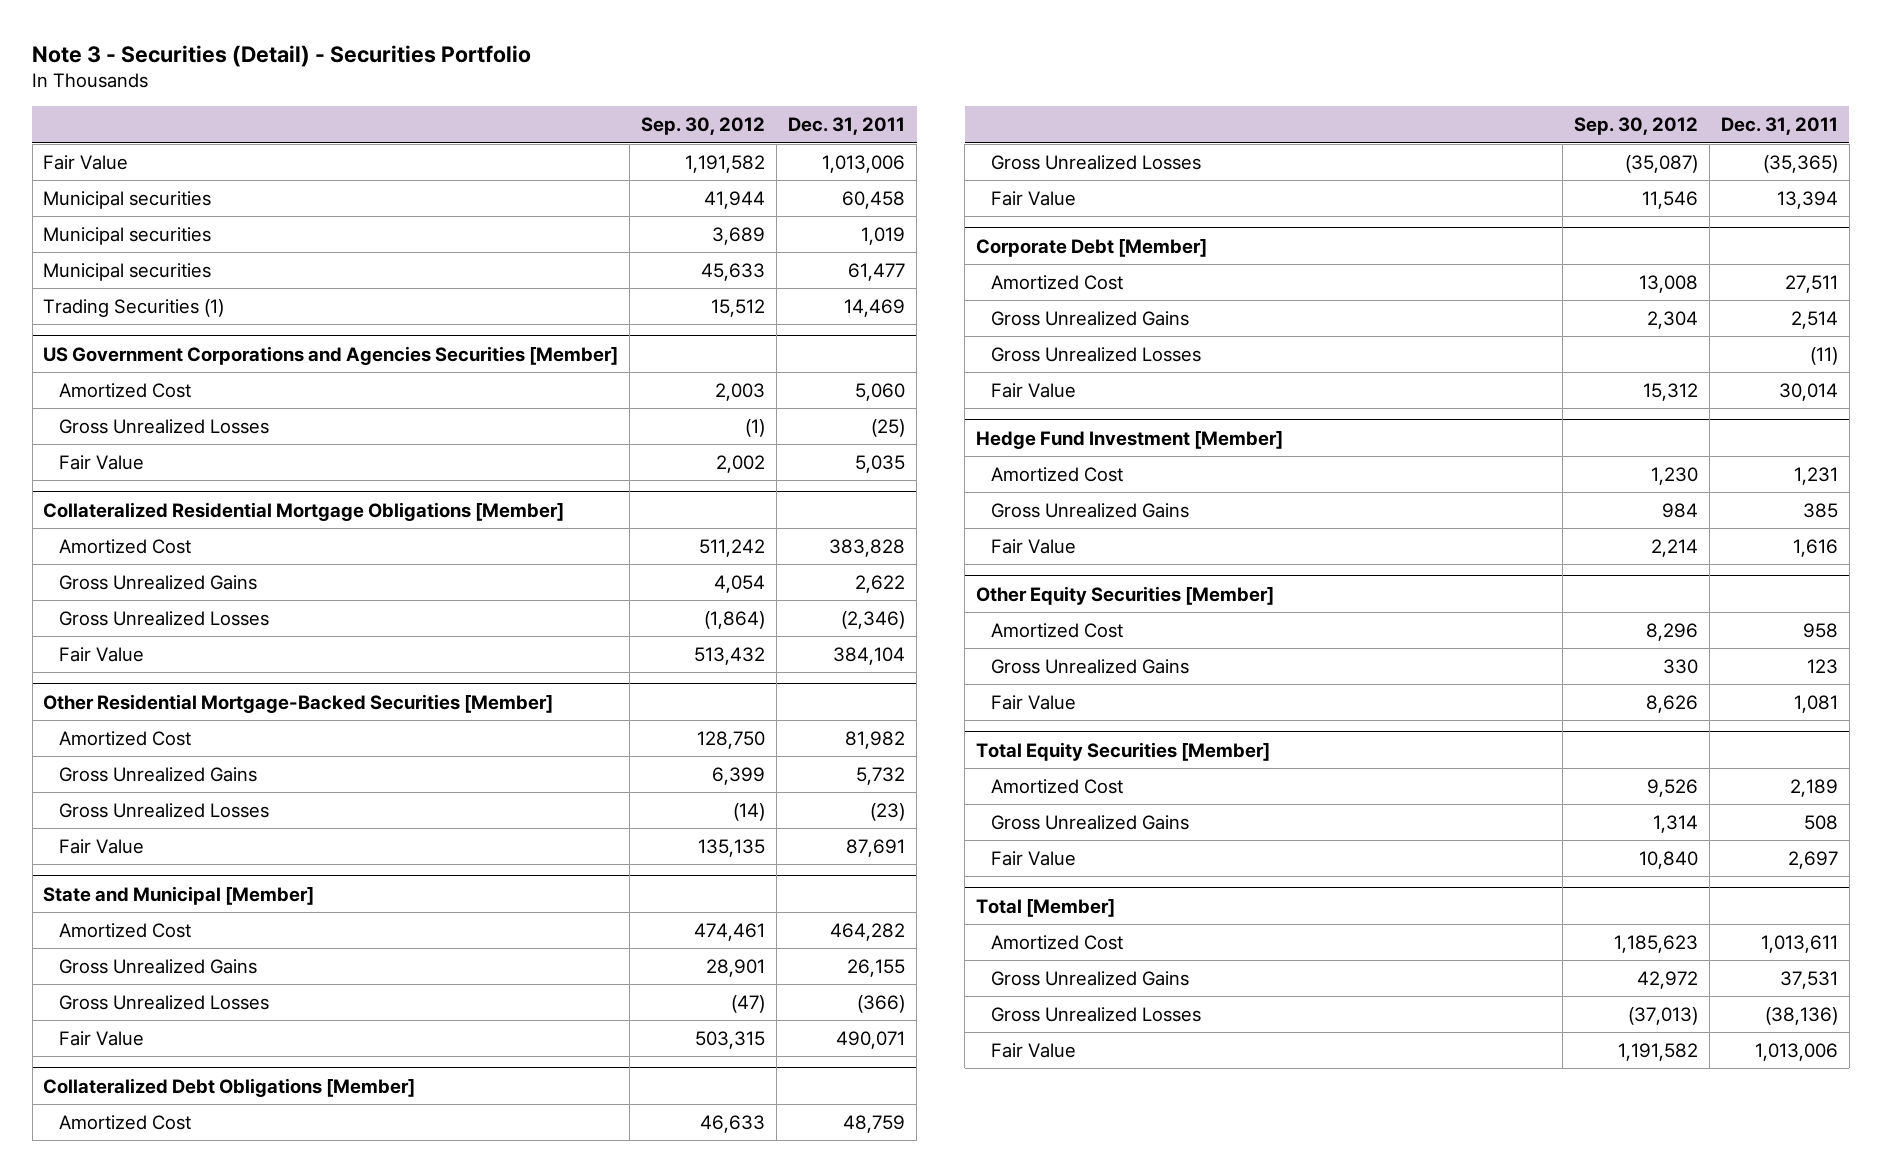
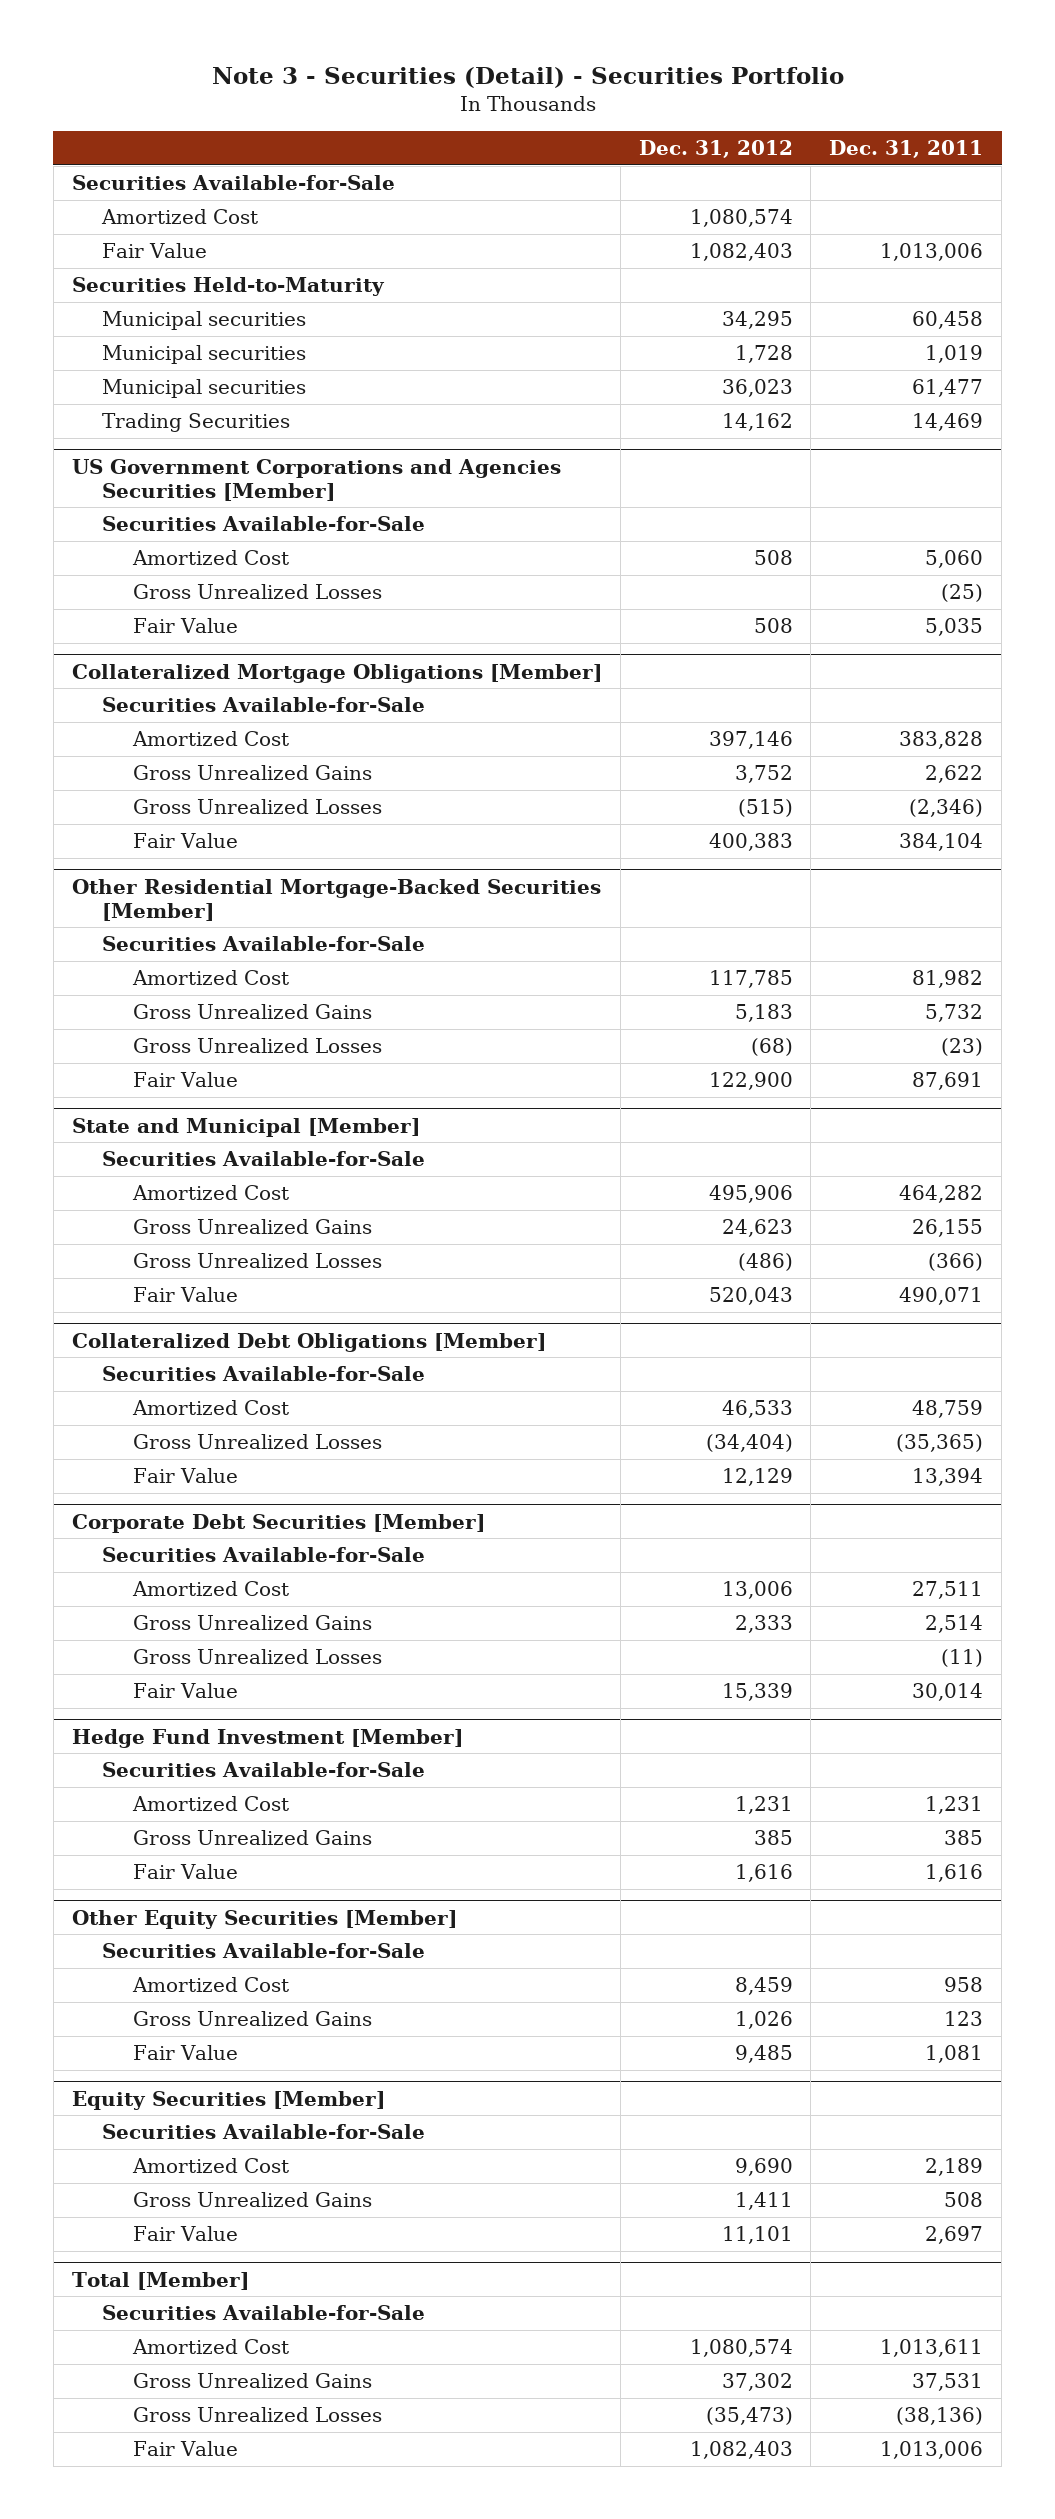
[641,117,766,136] Sep. 30, 2012 -> none
none -> [638,140,793,159] Dec. 31, 2012
none -> [71,175,395,191] Securities Available-for-Sale
none -> [101,209,259,225] Amortized Cost
none -> [71,277,385,297] Securities Held-to-Maturity
[43,298,225,317] Trading Securities (1) -> [102,413,291,433] Trading Securities
none -> [102,516,426,532] Securities Available-for-Sale
[43,501,565,521] Collateralized Residential Mortgage Obligations [Member] -> [71,663,602,683] Collateralized Mortgage Obligations [Member]
none -> [102,697,426,713] Securities Available-for-Sale
none -> [102,936,426,952] Securities Available-for-Sale
none -> [102,1151,426,1167] Securities Available-for-Sale
none -> [102,1366,426,1382] Securities Available-for-Sale
[976,238,1208,257] Corporate Debt [Member] -> [71,1513,485,1533] Corporate Debt Securities [Member]
none -> [102,1547,426,1563] Securities Available-for-Sale
none -> [102,1762,426,1778] Securities Available-for-Sale
none -> [102,1943,426,1959] Securities Available-for-Sale
[976,741,1271,761] Total Equity Securities [Member] -> [71,2090,385,2110] Equity Securities [Member]
none -> [102,2124,426,2140] Securities Available-for-Sale
none -> [102,2305,426,2321] Securities Available-for-Sale

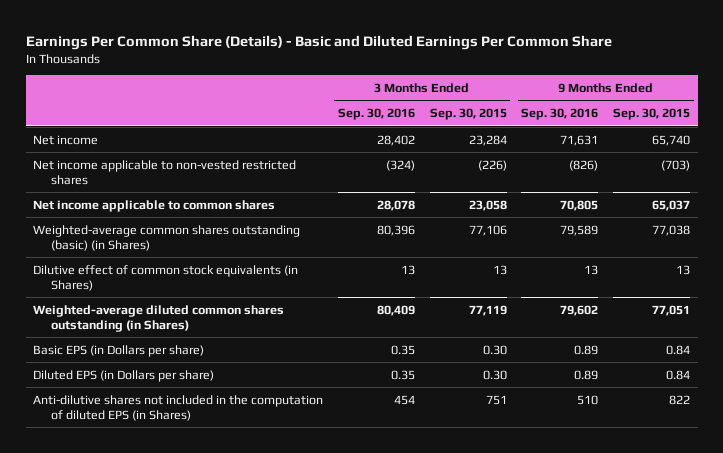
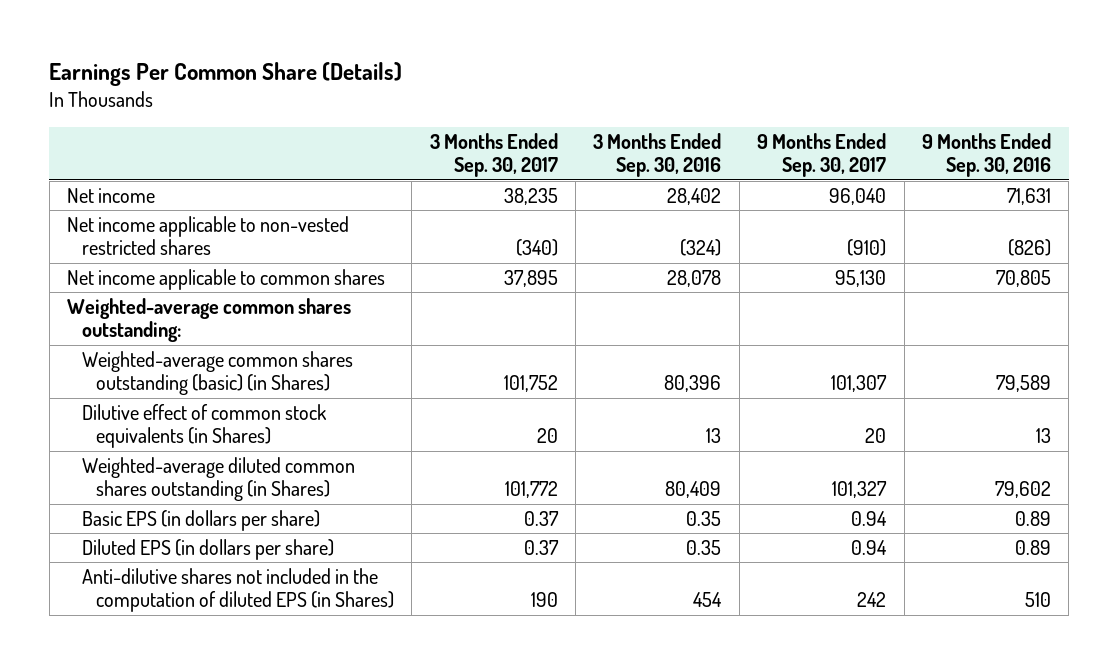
[25,34,612,50] Earnings Per Common Share (Details) - Basic and Diluted Earnings Per Common Share -> [49,62,403,87] Earnings Per Common Share (Details)
[429,108,507,121] Sep. 30, 2015 -> none
[613,108,691,121] Sep. 30, 2015 -> none
none -> [429,132,558,178] 3 Months Ended Sep. 30, 2017
none -> [757,132,887,178] 9 Months Ended Sep. 30, 2017
none -> [66,297,351,343] Weighted-average common shares outstanding:
[33,344,205,357] Basic EPS (in Dollars per share) -> [81,509,320,531] Basic EPS (in dollars per share)
[33,369,215,382] Diluted EPS (in Dollars per share) -> [81,538,334,560] Diluted EPS (in dollars per share)

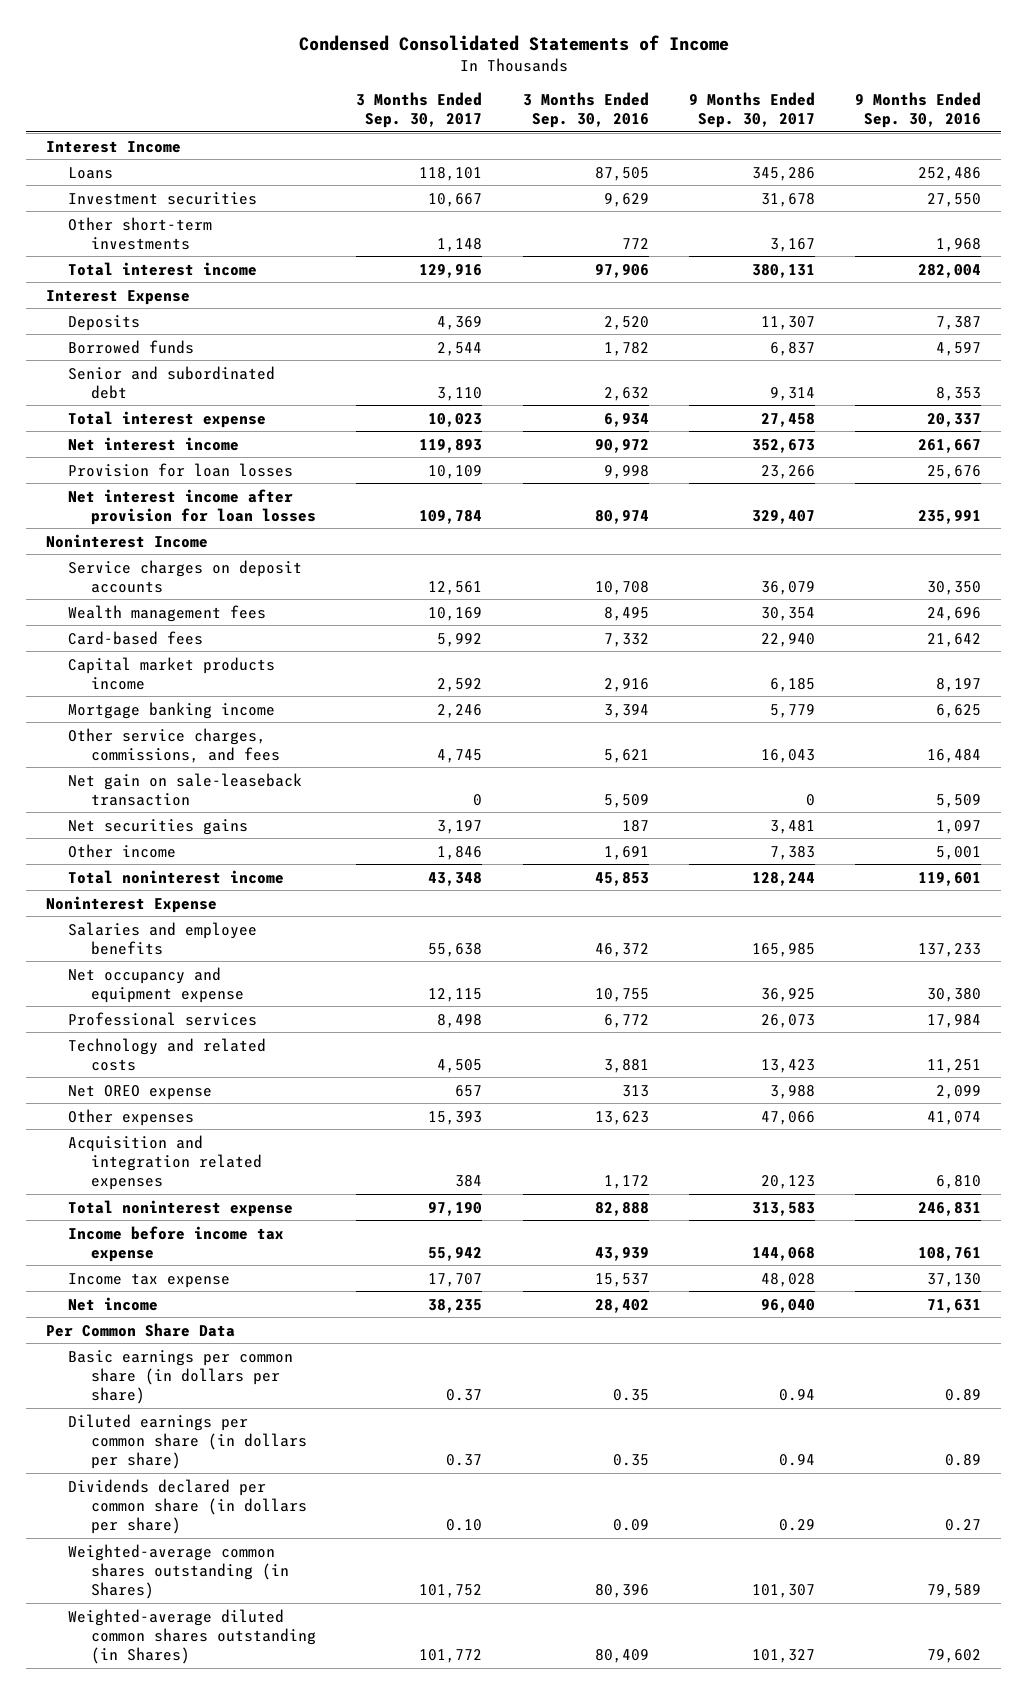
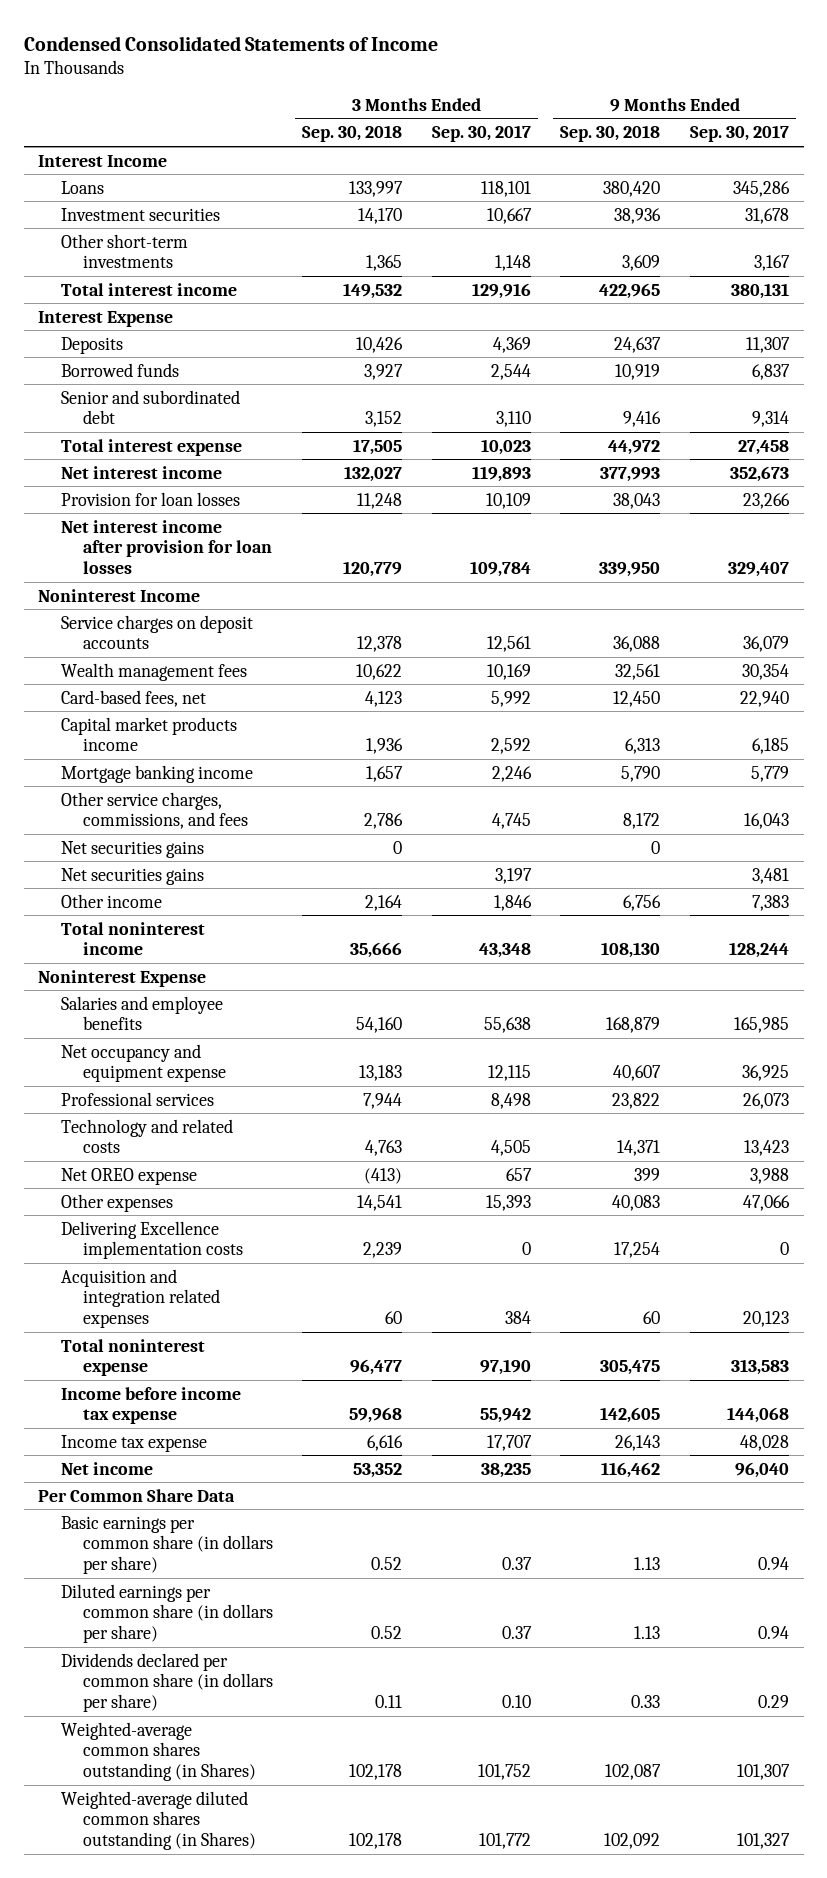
[522,91,649,129] 3 Months Ended Sep. 30, 2016 -> none
[855,91,982,129] 9 Months Ended Sep. 30, 2016 -> none
none -> [302,125,403,143] Sep. 30, 2018
none -> [560,125,661,143] Sep. 30, 2018
[68,630,204,645] Card-based fees -> [60,689,206,707] Card-based fees, net
[68,772,303,806] Net gain on sale-leaseback transaction -> none
none -> [60,840,204,858] Net securities gains
none -> [60,1220,243,1260] Delivering Excellence implementation costs

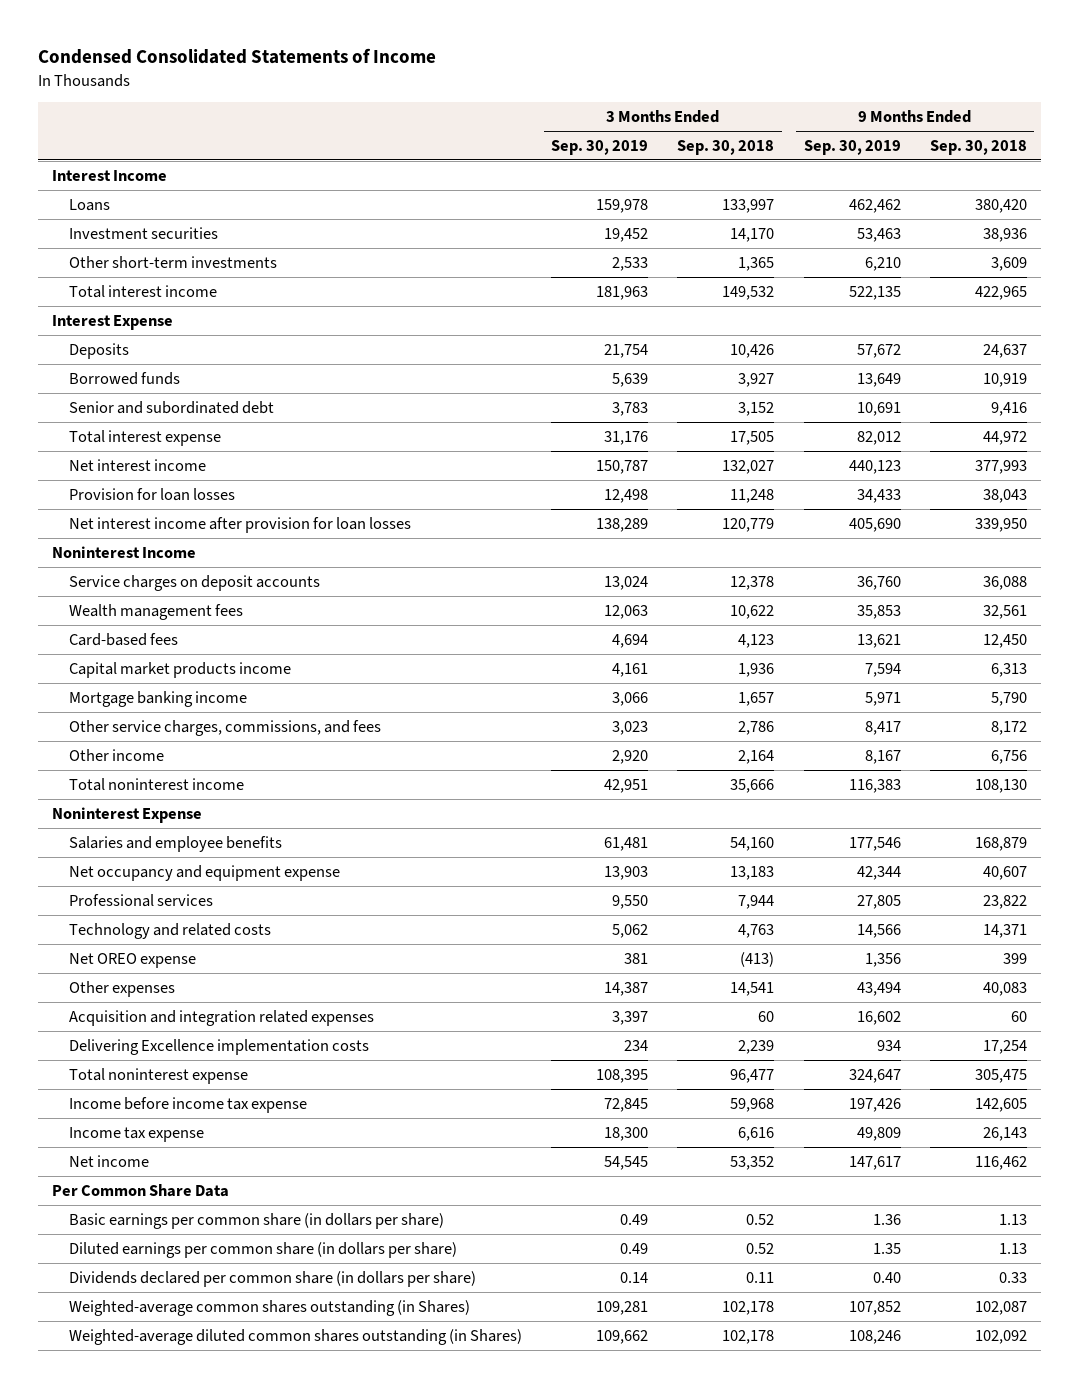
[431,125,531,143] Sep. 30, 2017 -> none
[689,125,789,143] Sep. 30, 2017 -> none
none -> [551,139,649,155] Sep. 30, 2019
none -> [803,139,901,155] Sep. 30, 2019
[60,689,206,707] Card-based fees, net -> [69,632,179,646] Card-based fees
[60,840,204,858] Net securities gains -> none
[60,867,204,885] Net securities gains -> none
[60,1220,243,1260] Delivering Excellence implementation costs -> [69,1038,370,1055] Delivering Excellence implementation costs

